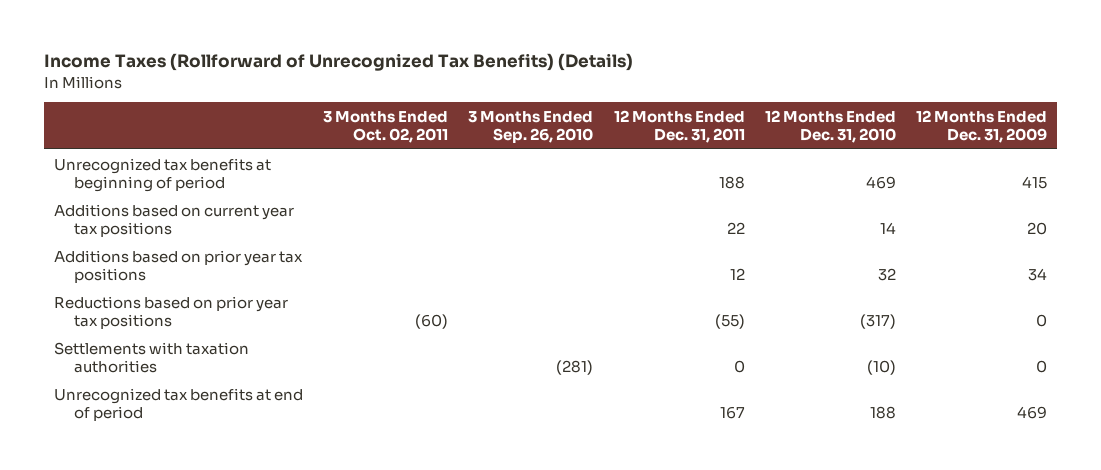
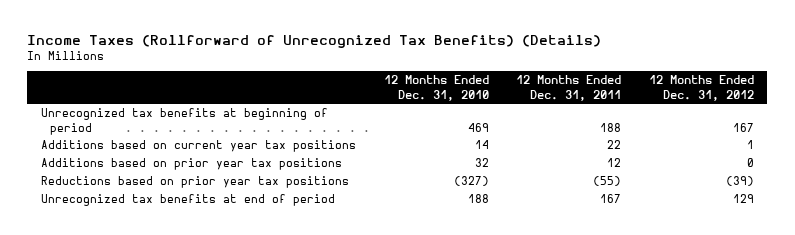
[323,111,449,144] 3 Months Ended Oct. 02, 2011 -> none
[468,111,594,144] 3 Months Ended Sep. 26, 2010 -> none
[915,110,1047,144] 12 Months Ended Dec. 31, 2009 -> none
none -> [648,75,754,101] 12 Months Ended Dec. 31, 2012
[54,341,250,373] Settlements with taxation authorities -> none
[859,313,896,329] (317) -> [453,176,489,187] (327)

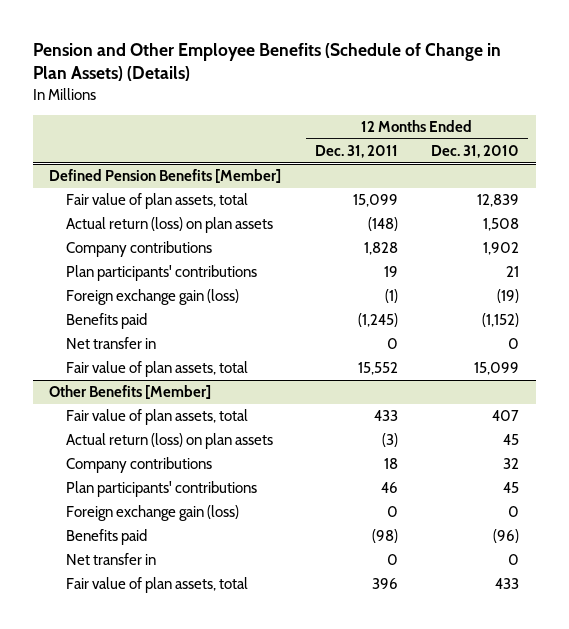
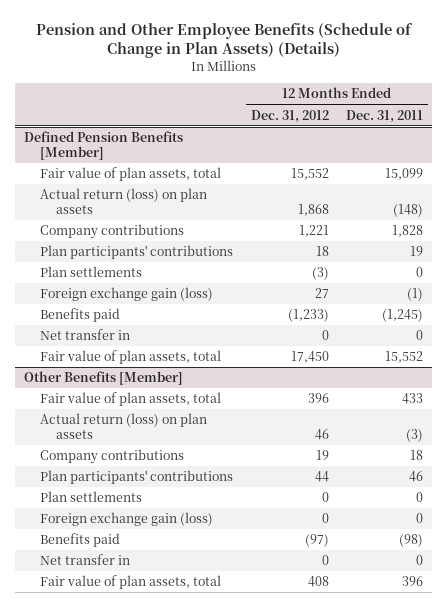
[431,145,520,159] Dec. 31, 2010 -> none
none -> [250,109,329,123] Dec. 31, 2012
none -> [39,266,142,278] Plan settlements
none -> [39,491,142,503] Plan settlements

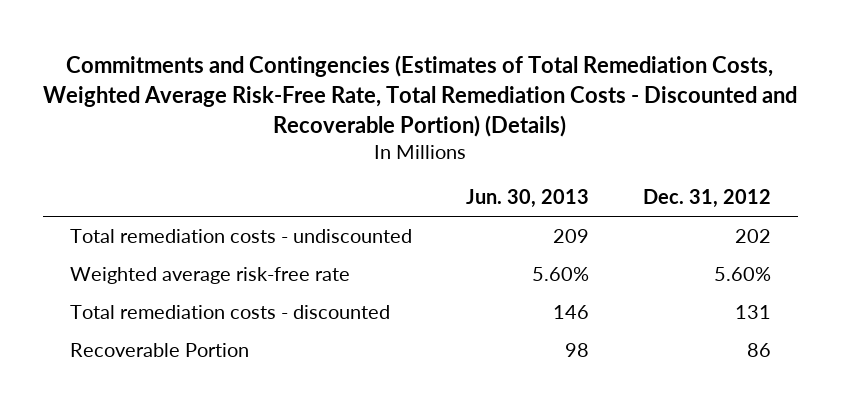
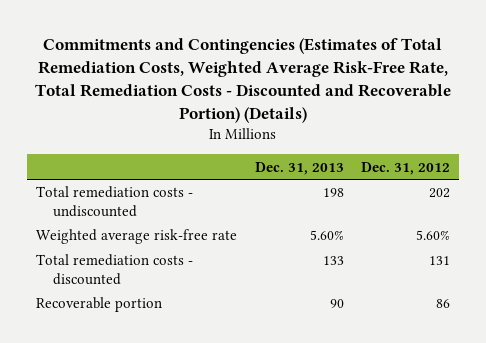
[465,189,589,209] Jun. 30, 2013 -> none
none -> [254,161,344,175] Dec. 31, 2013
[69,342,249,357] Recoverable Portion -> [35,297,162,313] Recoverable portion

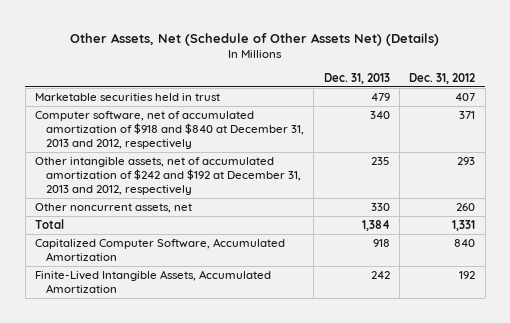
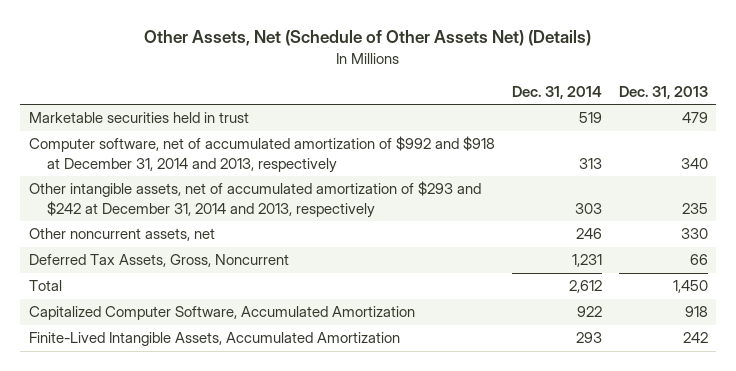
[409,73,476,85] Dec. 31, 2012 -> none
none -> [511,85,602,99] Dec. 31, 2014
[34,110,305,149] Computer software, net of accumulated amortization of $918 and $840 at December 31, 2013 and 2012, respectively -> [28,136,495,173] Computer software, net of accumulated amortization of $992 and $918 at December 31, 2014 and 2013, respectively
[34,156,302,195] Other intangible assets, net of accumulated amortization of $242 and $192 at December 31, 2013 and 2012, respectively -> [28,181,481,218] Other intangible assets, net of accumulated amortization of $293 and $242 at December 31, 2014 and 2013, respectively
none -> [28,254,289,268] Deferred Tax Assets, Gross, Noncurrent
[361,219,390,231] 1,384 -> [672,280,708,294] 1,450

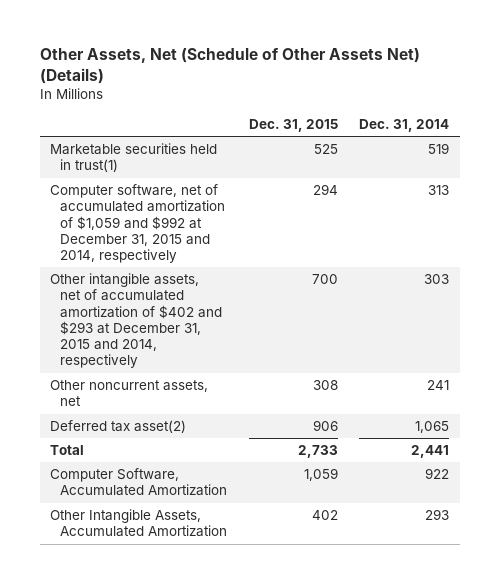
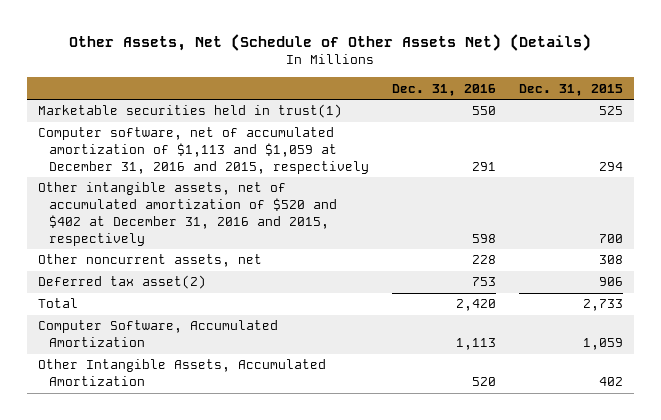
[359,118,450,132] Dec. 31, 2014 -> none
none -> [391,83,496,96] Dec. 31, 2016
[50,184,225,264] Computer software, net of accumulated amortization of $1,059 and $992 at December 31, 2015 and 2014, respectively -> [38,127,369,174] Computer software, net of accumulated amortization of $1,113 and $1,059 at December 31, 2016 and 2015, respectively
[50,273,222,369] Other intangible assets, net of accumulated amortization of $402 and $293 at December 31, 2015 and 2014, respectively -> [38,182,337,246] Other intangible assets, net of accumulated amortization of $520 and $402 at December 31, 2016 and 2015, respectively

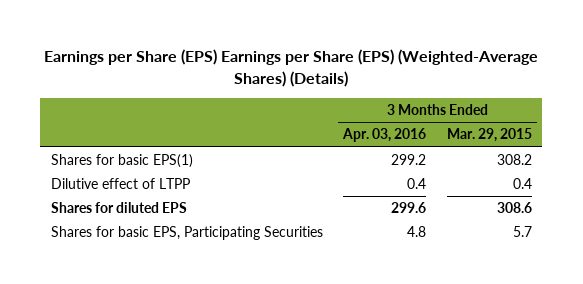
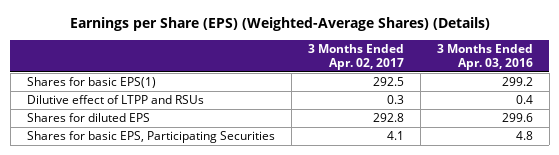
[44,49,539,87] Earnings per Share (EPS) Earnings per Share (EPS) (Weighted-Average Shares) (Details) -> [69,17,490,32] Earnings per Share (EPS) (Weighted-Average Shares) (Details)
[446,128,532,143] Mar. 29, 2015 -> none
none -> [307,44,404,70] 3 Months Ended Apr. 02, 2017
[50,178,190,190] Dilutive effect of LTPP -> [26,95,204,105] Dilutive effect of LTPP and RSUs

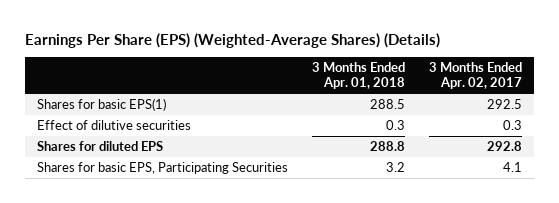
[69,17,490,32] Earnings per Share (EPS) (Weighted-Average Shares) (Details) -> [25,32,441,48] Earnings Per Share (EPS) (Weighted-Average Shares) (Details)
[436,44,533,70] 3 Months Ended Apr. 03, 2016 -> none
none -> [311,62,405,90] 3 Months Ended Apr. 01, 2018
[26,95,204,105] Dilutive effect of LTPP and RSUs -> [37,119,192,130] Effect of dilutive securities

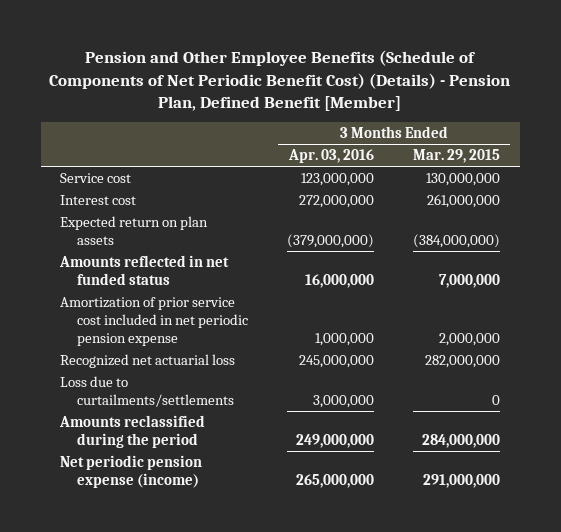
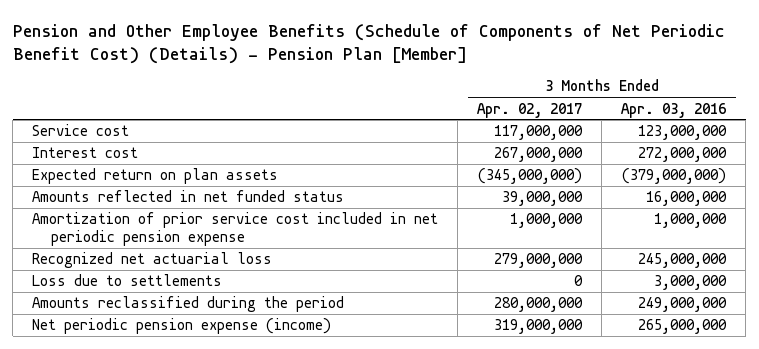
[49,50,511,111] Pension and Other Employee Benefits (Schedule of Components of Net Periodic Benefit Cost) (Details) - Pension Plan, Defined Benefit [Member] -> [12,23,725,65] Pension and Other Employee Benefits (Schedule of Components of Net Periodic Benefit Cost) (Details) - Pension Plan [Member]
[413,149,501,164] Mar. 29, 2015 -> none
none -> [477,102,583,118] Apr. 02, 2017
[60,375,235,407] Loss due to curtailments/settlements -> [32,274,223,287] Loss due to settlements

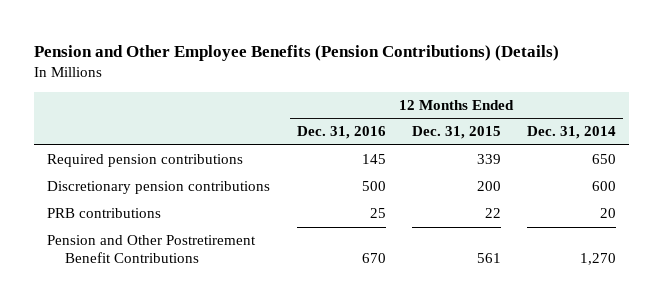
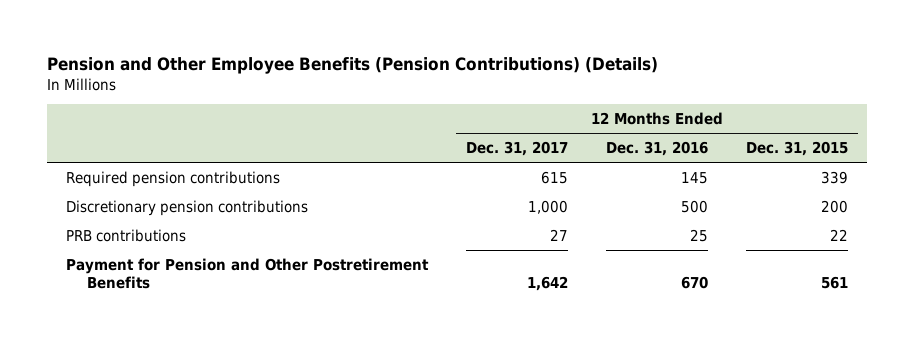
[526,126,616,140] Dec. 31, 2014 -> none
none -> [465,141,568,157] Dec. 31, 2017
[47,235,257,263] Pension and Other Postretirement Benefit Contributions -> [65,257,429,289] Payment for Pension and Other Postretirement Benefits

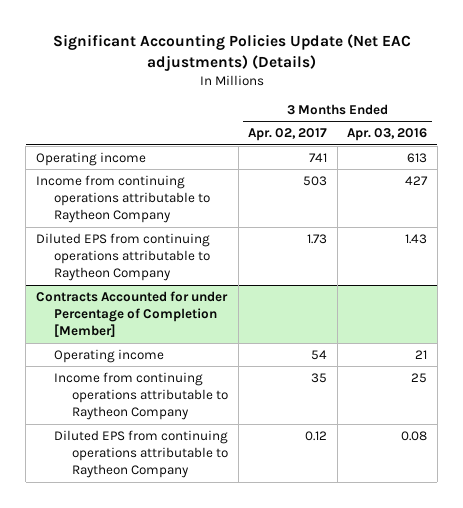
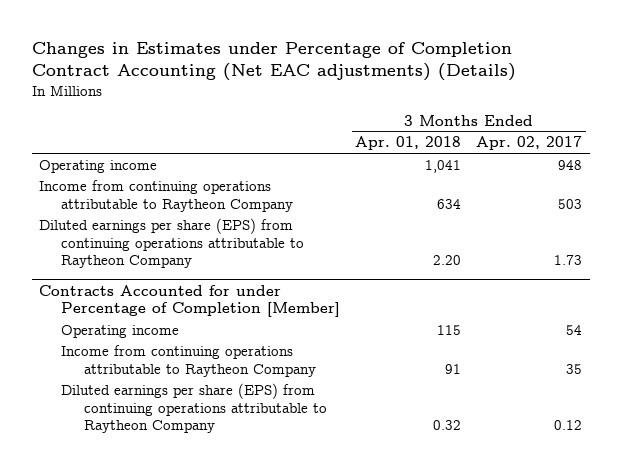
[52,34,411,71] Significant Accounting Policies Update (Net EAC adjustments) (Details) -> [31,42,516,82] Changes in Estimates under Percentage of Completion Contract Accounting (Net EAC adjustments) (Details)
[347,128,428,142] Apr. 03, 2016 -> none
none -> [355,136,462,151] Apr. 01, 2018
[309,152,328,162] 741 -> [558,159,583,170] 948
[35,232,210,282] Diluted EPS from continuing operations attributable to Raytheon Company -> [39,217,305,269] Diluted earnings per share (EPS) from continuing operations attributable to Raytheon Company
[53,429,228,479] Diluted EPS from continuing operations attributable to Raytheon Company -> [61,382,327,434] Diluted earnings per share (EPS) from continuing operations attributable to Raytheon Company

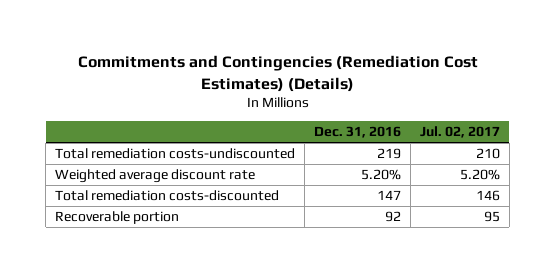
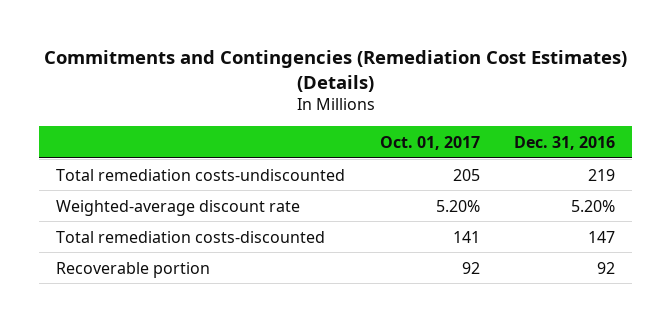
[419,126,500,139] Jul. 02, 2017 -> none
none -> [379,135,480,150] Oct. 01, 2017
[55,168,256,183] Weighted average discount rate -> [56,199,301,216] Weighted-average discount rate

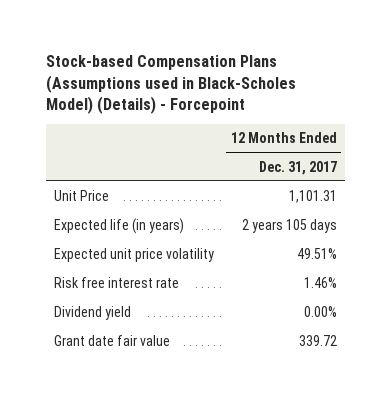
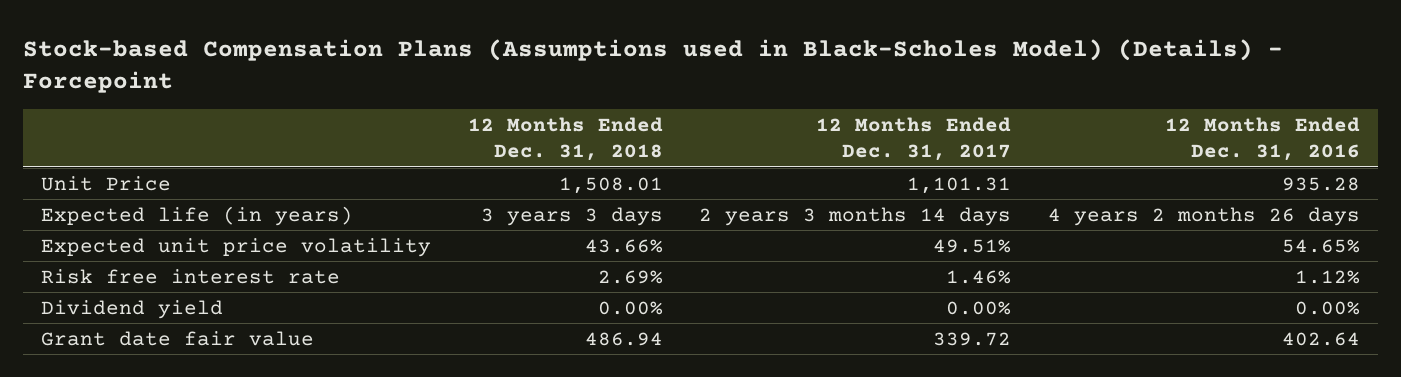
none -> [467,117,663,162] 12 Months Ended Dec. 31, 2018
none -> [1164,117,1360,162] 12 Months Ended Dec. 31, 2016
[241,219,337,234] 2 years 105 days -> [699,206,1012,226] 2 years 3 months 14 days

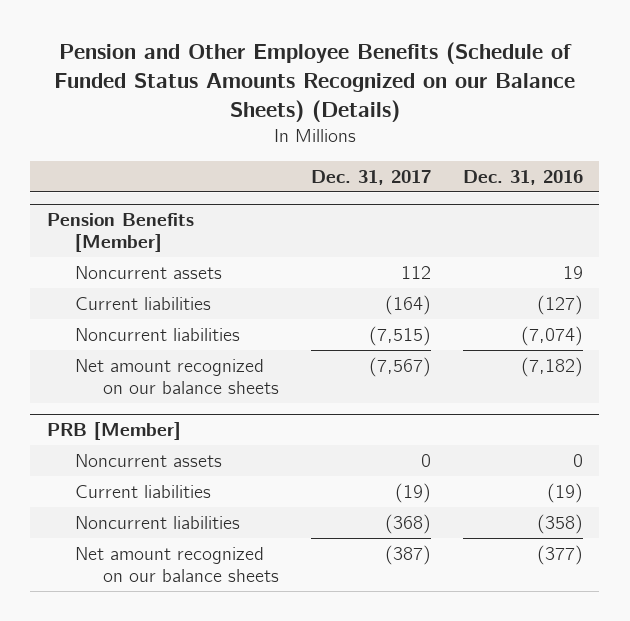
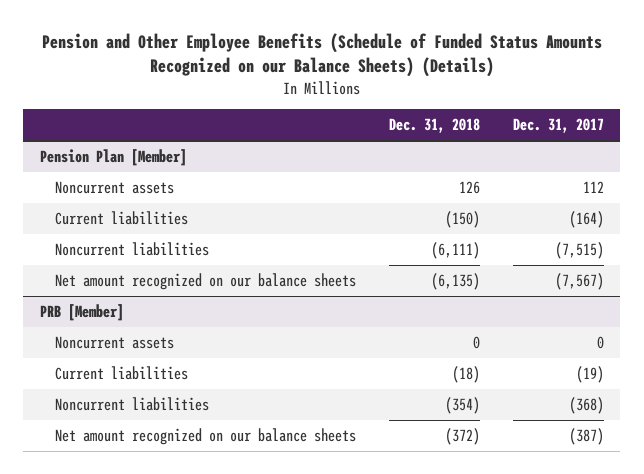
[463,169,584,185] Dec. 31, 2016 -> none
none -> [388,118,480,134] Dec. 31, 2018
[46,213,194,253] Pension Benefits [Member] -> [39,148,187,166] Pension Plan [Member]

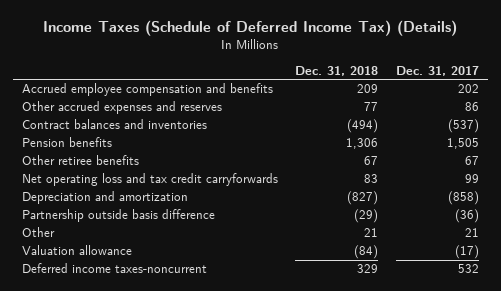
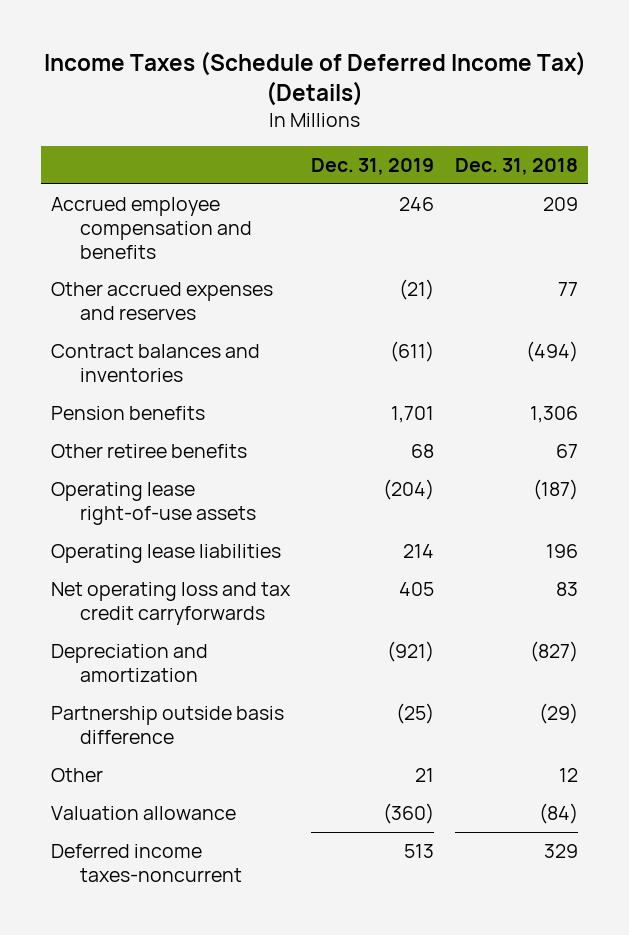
[396,65,480,76] Dec. 31, 2017 -> none
none -> [311,158,435,176] Dec. 31, 2019
none -> [51,481,256,525] Operating lease right-of-use assets
none -> [51,543,282,563] Operating lease liabilities
[364,228,379,238] 21 -> [558,767,578,782] 12

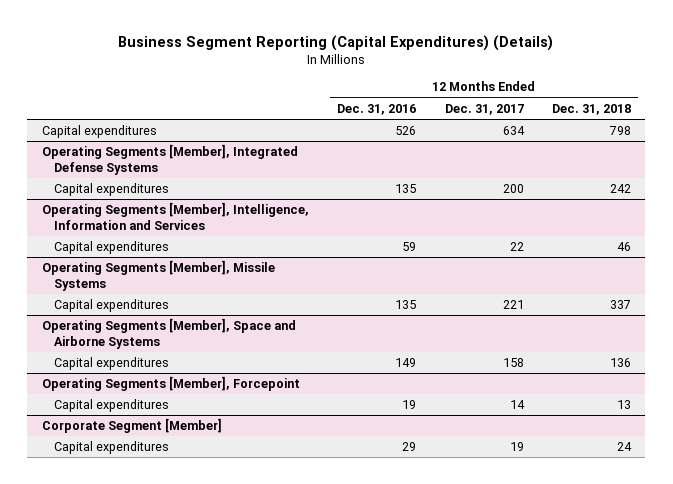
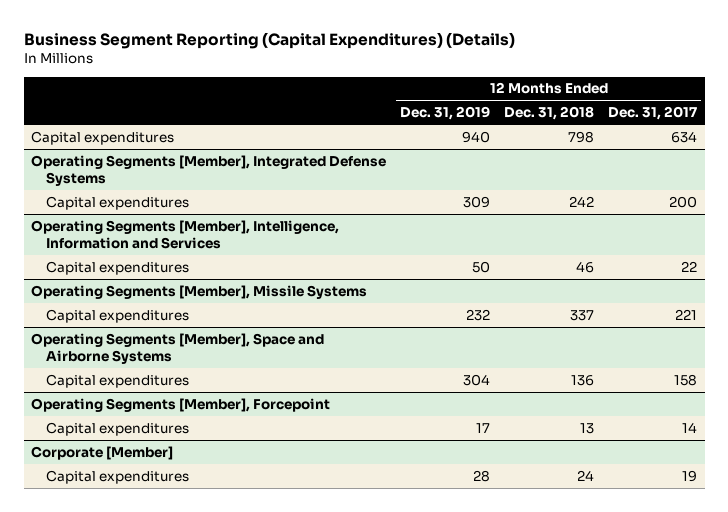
[337,103,417,115] Dec. 31, 2016 -> none
none -> [400,106,491,121] Dec. 31, 2019
[41,418,222,434] Corporate Segment [Member] -> [30,445,173,460] Corporate [Member]

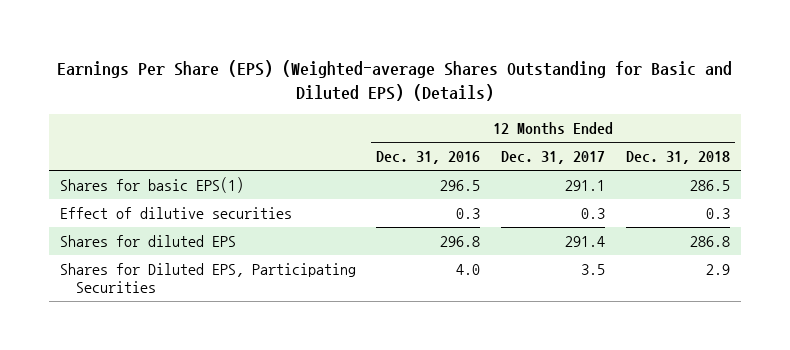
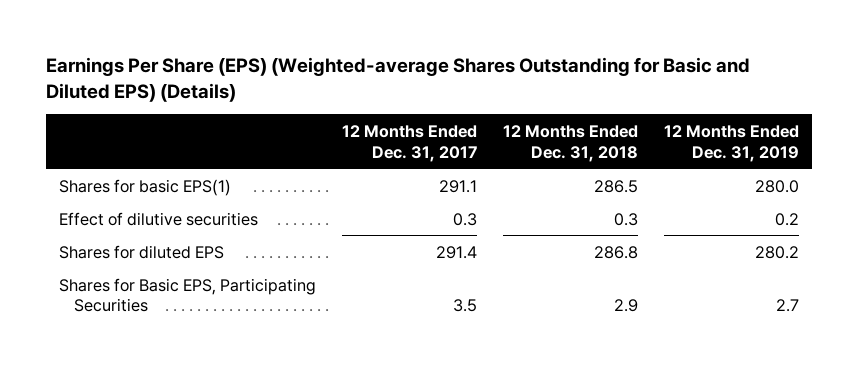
[376,151,481,165] Dec. 31, 2016 -> none
none -> [663,125,799,162] 12 Months Ended Dec. 31, 2019
[59,263,356,294] Shares for Diluted EPS, Participating Securities -> [58,277,316,313] Shares for Basic EPS, Participating Securities

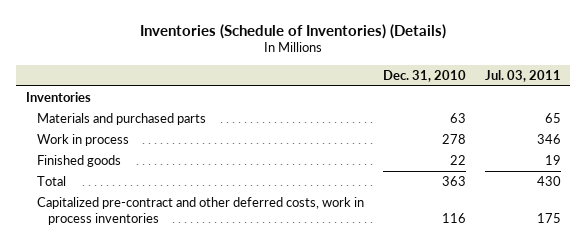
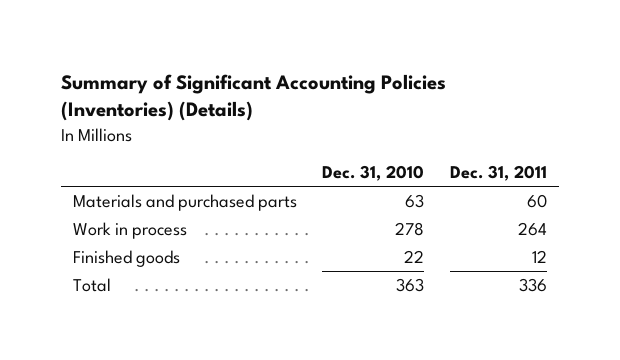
[140,23,447,39] Inventories (Schedule of Inventories) (Details) -> [60,73,446,122] Summary of Significant Accounting Policies (Inventories) (Details)
[484,69,561,82] Jul. 03, 2011 -> none
none -> [449,165,547,182] Dec. 31, 2011
[25,91,91,102] Inventories -> none
[36,196,364,225] Capitalized pre-contract and other deferred costs, work in process inventories -> none

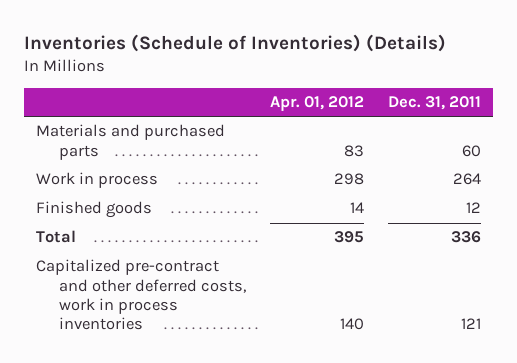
[60,73,446,122] Summary of Significant Accounting Policies (Inventories) (Details) -> [23,34,446,53] Inventories (Schedule of Inventories) (Details)
[322,165,425,182] Dec. 31, 2010 -> none
none -> [269,95,364,111] Apr. 01, 2012
none -> [35,259,246,331] Capitalized pre-contract and other deferred costs, work in process inventories

